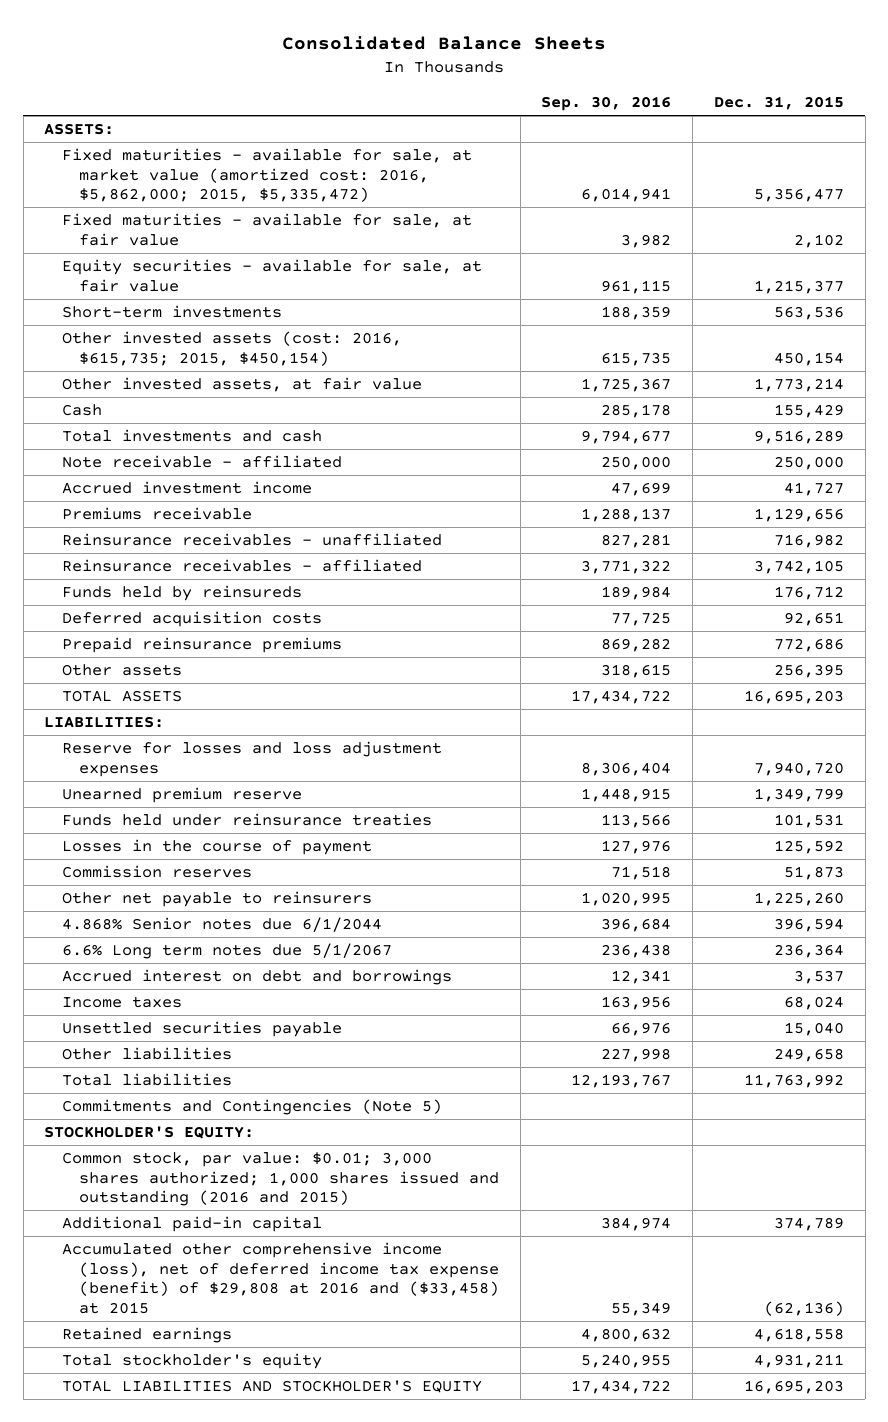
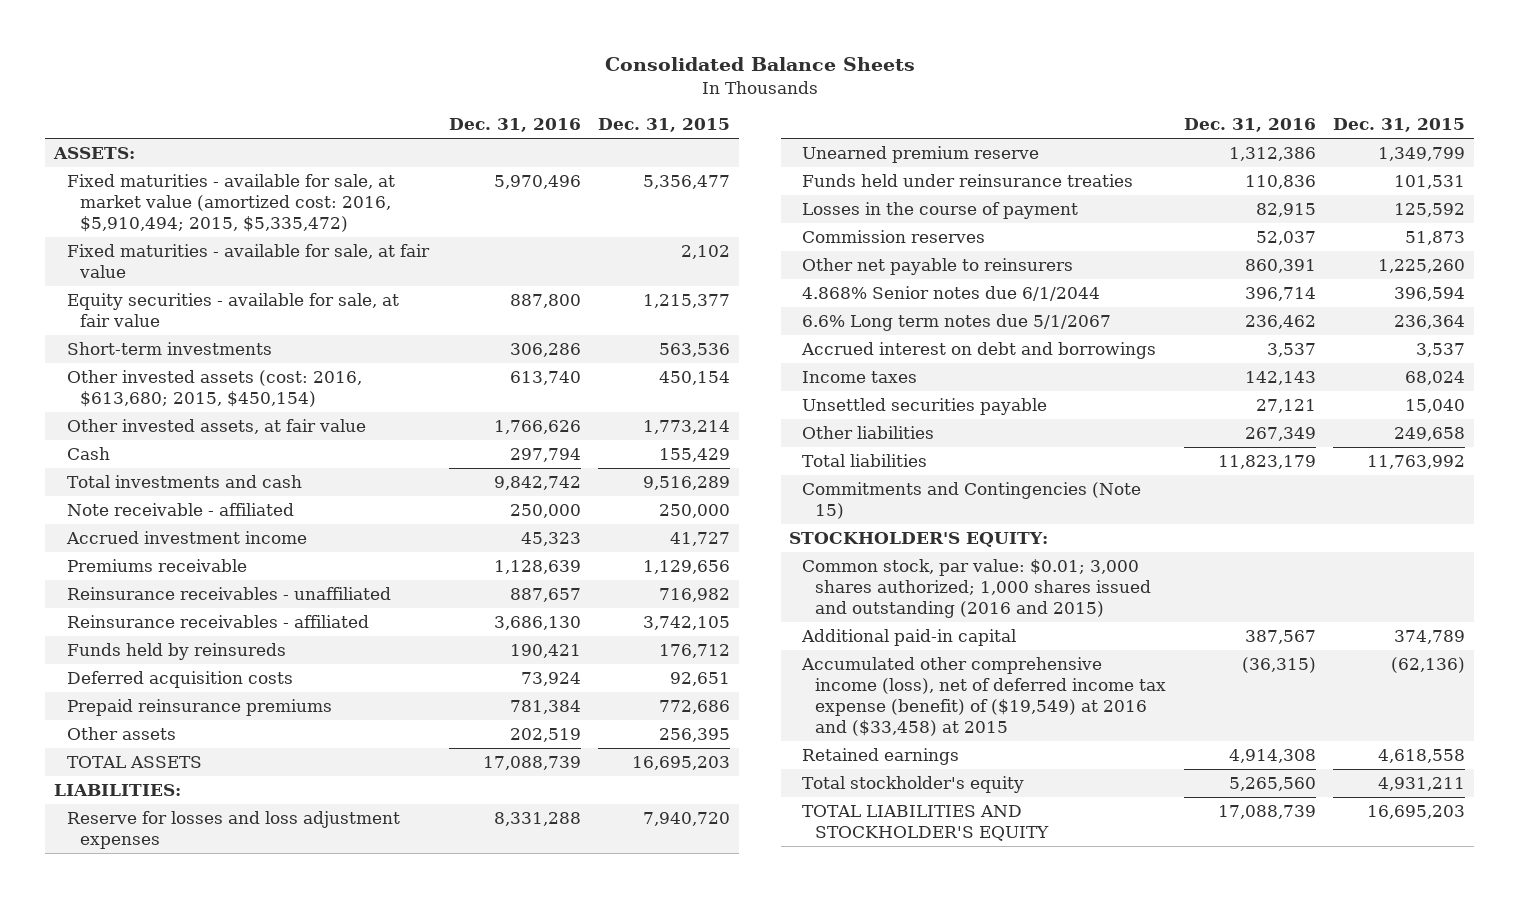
[541,96,672,112] Sep. 30, 2016 -> none
none -> [448,118,581,133] Dec. 31, 2016
[61,148,472,203] Fixed maturities - available for sale, at market value (amortized cost: 2016, $5,862,000; 2015, $5,335,472) -> [67,174,396,232] Fixed maturities - available for sale, at market value (amortized cost: 2016, $5,910,494; 2015, $5,335,472)
[61,331,402,366] Other invested assets (cost: 2016, $615,735; 2015, $450,154) -> [67,370,363,408] Other invested assets (cost: 2016, $613,680; 2015, $450,154)
[61,1099,442,1116] Commitments and Contingencies (Note 5) -> [802,482,1142,520] Commitments and Contingencies (Note 15)
[61,1242,500,1314] Accumulated other comprehensive income (loss), net of deferred income tax expense (benefit) of $29,808 at 2016 and ($33,458) at 2015 -> [801,657,1167,736] Accumulated other comprehensive income (loss), net of deferred income tax expense (benefit) of ($19,549) at 2016 and ($33,458) at 2015

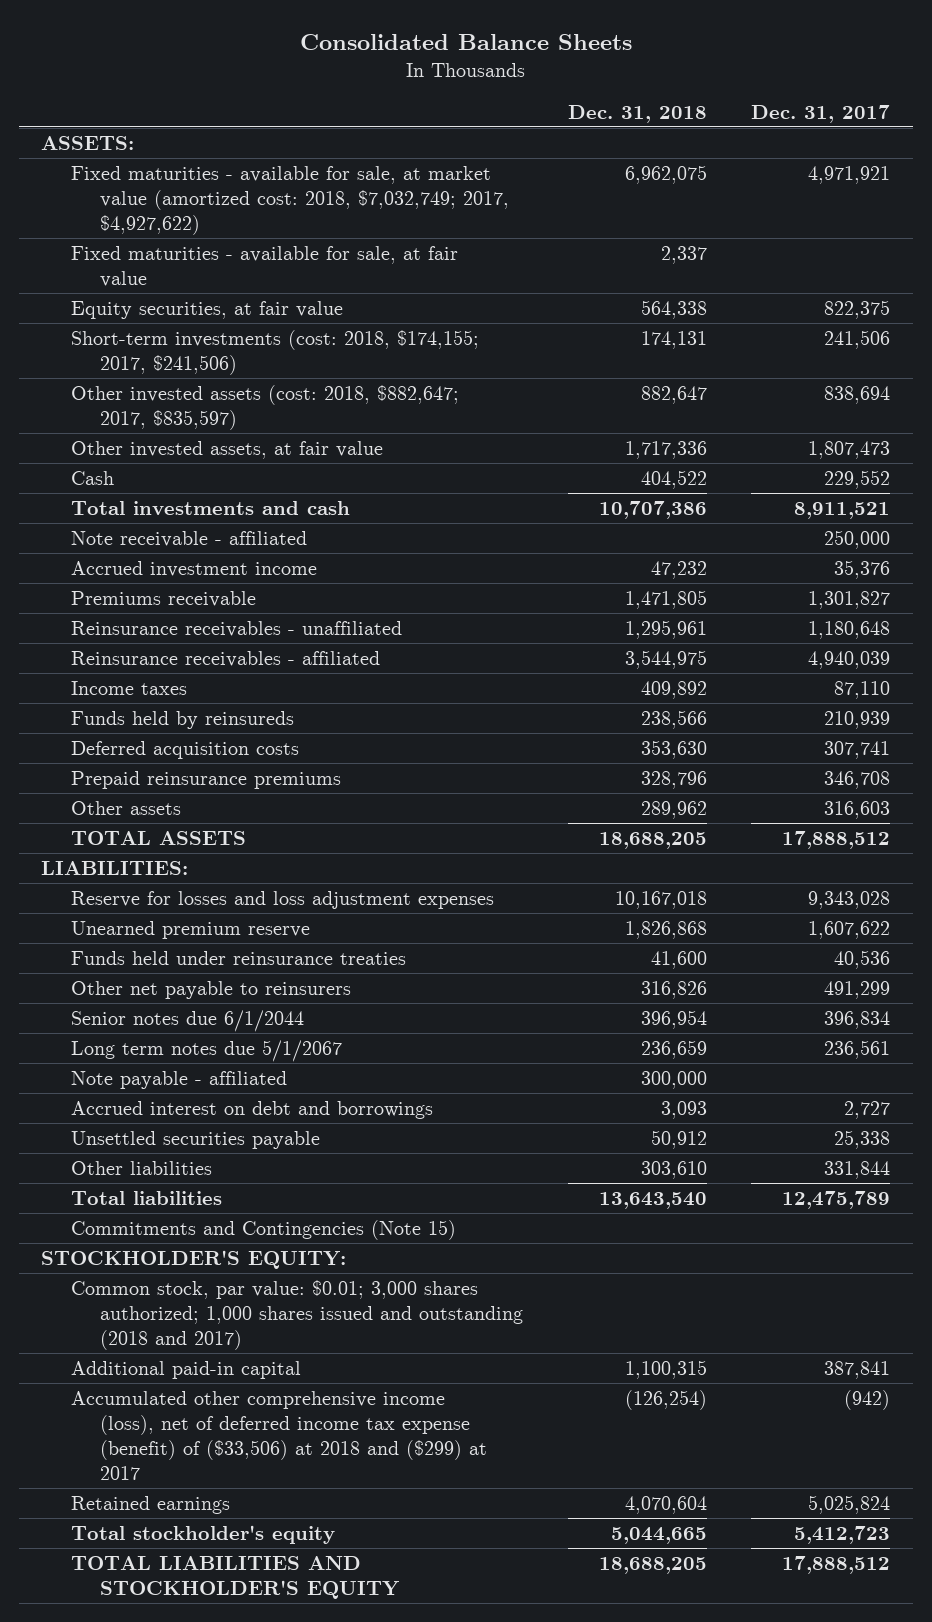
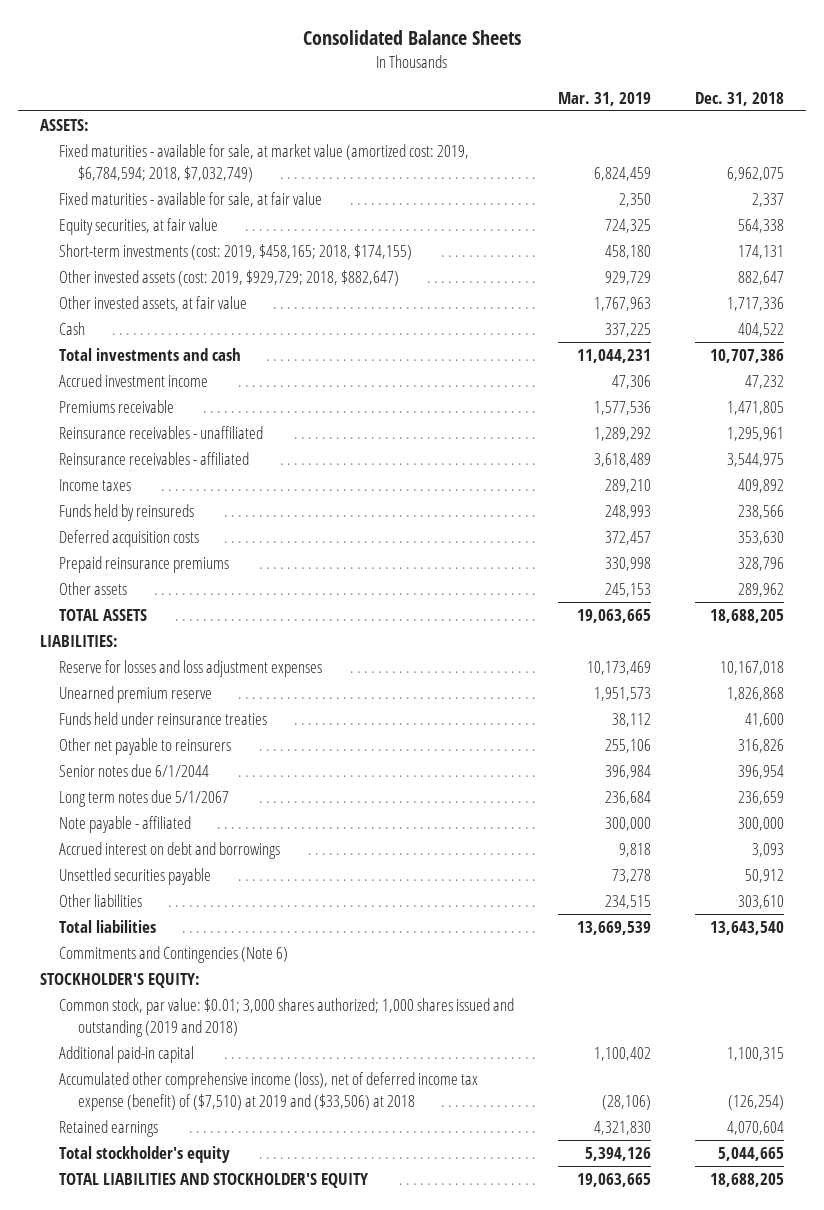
[751,104,891,123] Dec. 31, 2017 -> none
none -> [557,91,651,106] Mar. 31, 2019
[70,165,509,235] Fixed maturities - available for sale, at market value (amortized cost: 2018, $7,032,749; 2017, $4,927,622) -> [58,144,469,183] Fixed maturities - available for sale, at market value (amortized cost: 2019, $6,784,594; 2018, $7,032,749)
[70,329,479,375] Short-term investments (cost: 2018, $174,155; 2017, $241,506) -> [58,244,412,261] Short-term investments (cost: 2019, $458,165; 2018, $174,155)
[70,384,459,430] Other invested assets (cost: 2018, $882,647; 2017, $835,597) -> [58,270,399,287] Other invested assets (cost: 2019, $929,729; 2018, $882,647)
[70,530,307,547] Note receivable - affiliated -> none
[70,1219,456,1240] Commitments and Contingencies (Note 15) -> [58,946,288,964] Commitments and Contingencies (Note 6)
[70,1279,523,1350] Common stock, par value: $0.01; 3,000 shares authorized; 1,000 shares issued and outstanding (2018 and 2017) -> [58,998,514,1038] Common stock, par value: $0.01; 3,000 shares authorized; 1,000 shares issued and outstanding (2019 and 2018)
[70,1390,487,1480] Accumulated other comprehensive income (loss), net of deferred income tax expense (benefit) of ($33,506) at 2018 and ($299) at 2017 -> [58,1072,478,1112] Accumulated other comprehensive income (loss), net of deferred income tax expense (benefit) of ($7,510) at 2019 and ($33,506) at 2018

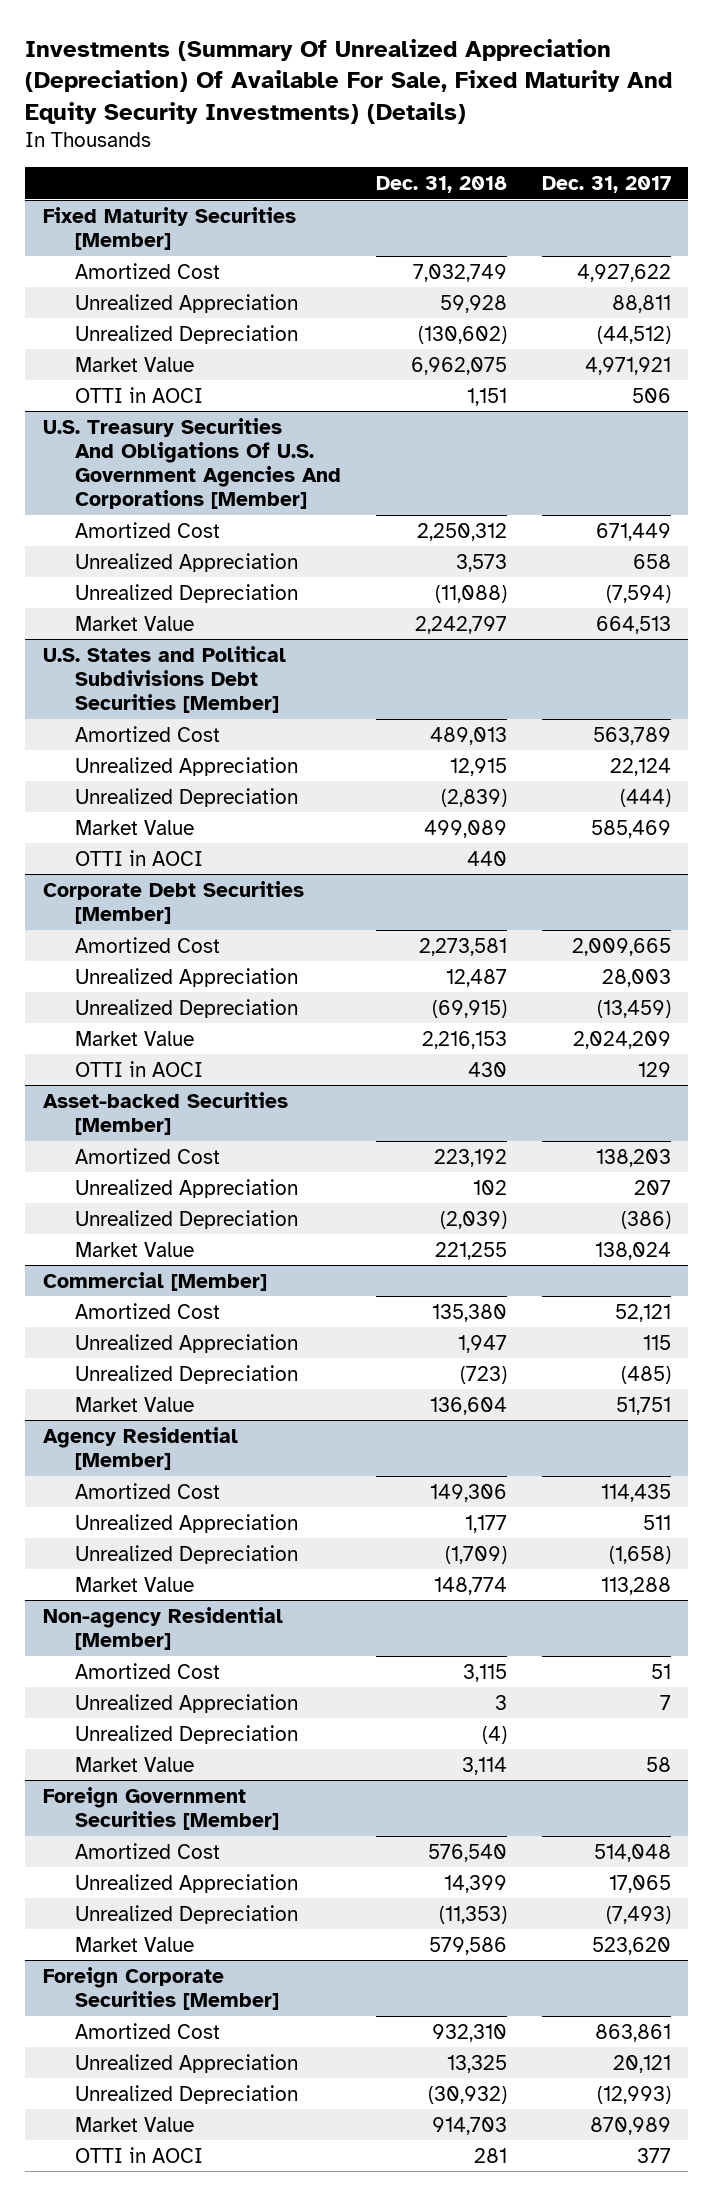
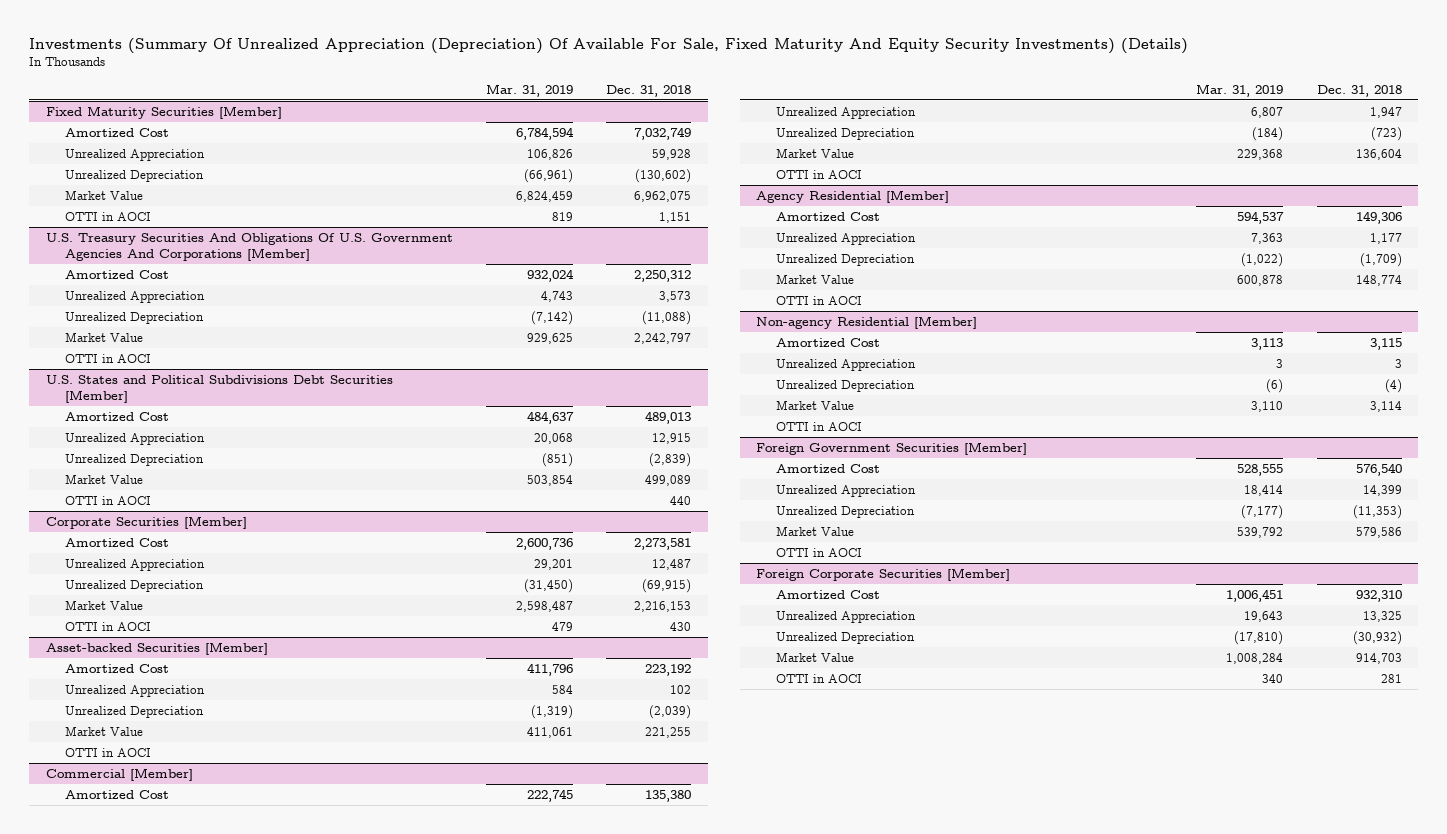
[541,175,671,193] Dec. 31, 2017 -> none
none -> [485,83,573,97] Mar. 31, 2019
none -> [64,354,151,364] OTTI in AOCI
[42,880,304,924] Corporate Debt Securities [Member] -> [45,516,247,530] Corporate Securities [Member]
none -> [64,748,151,758] OTTI in AOCI
none -> [775,170,862,180] OTTI in AOCI
none -> [775,296,862,306] OTTI in AOCI
none -> [775,422,862,432] OTTI in AOCI
none -> [775,548,862,558] OTTI in AOCI

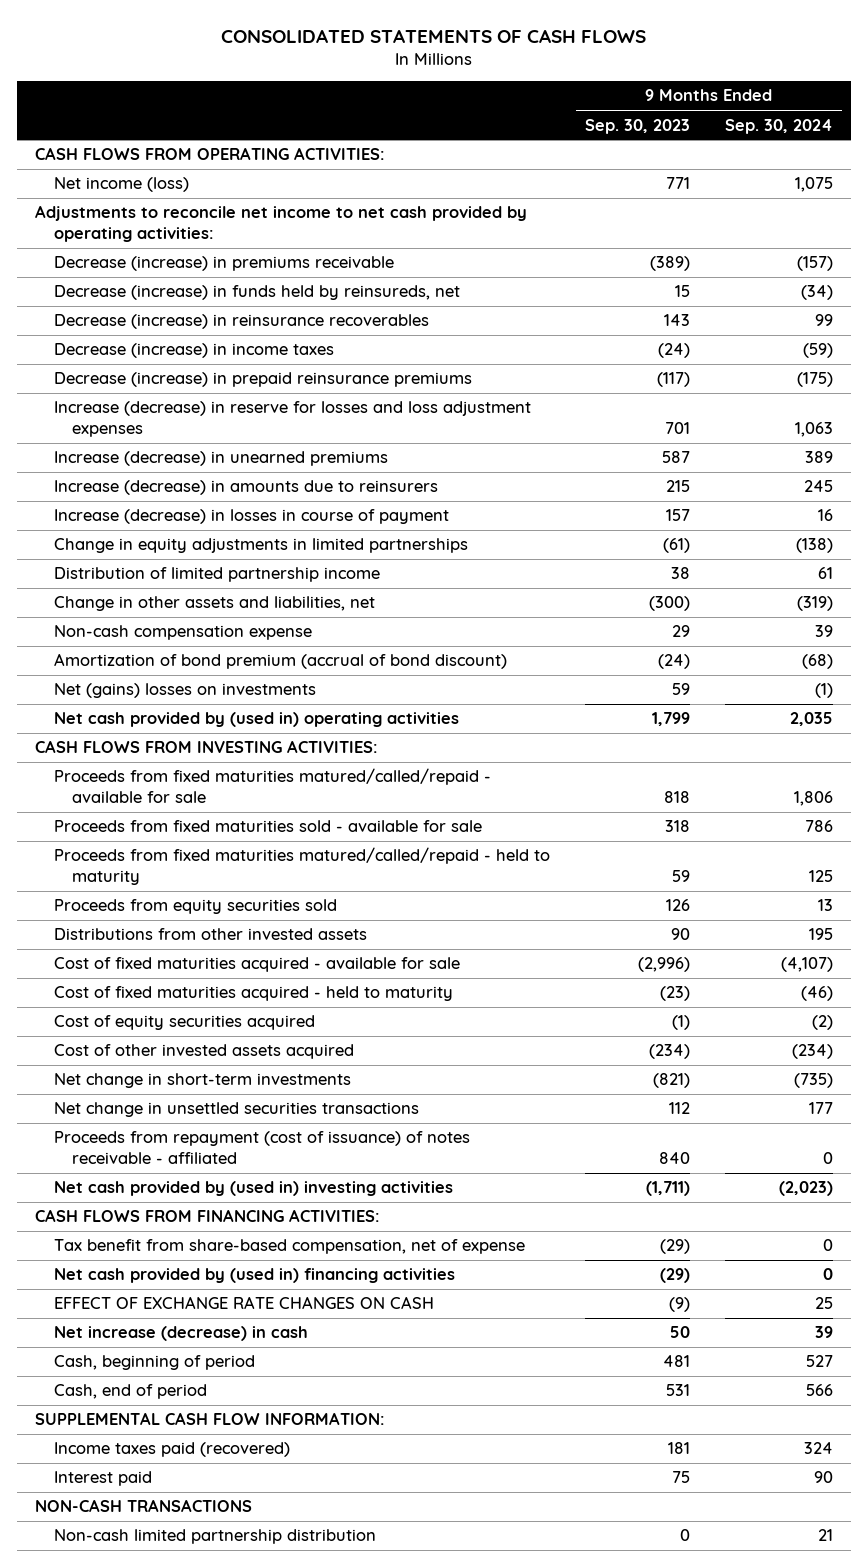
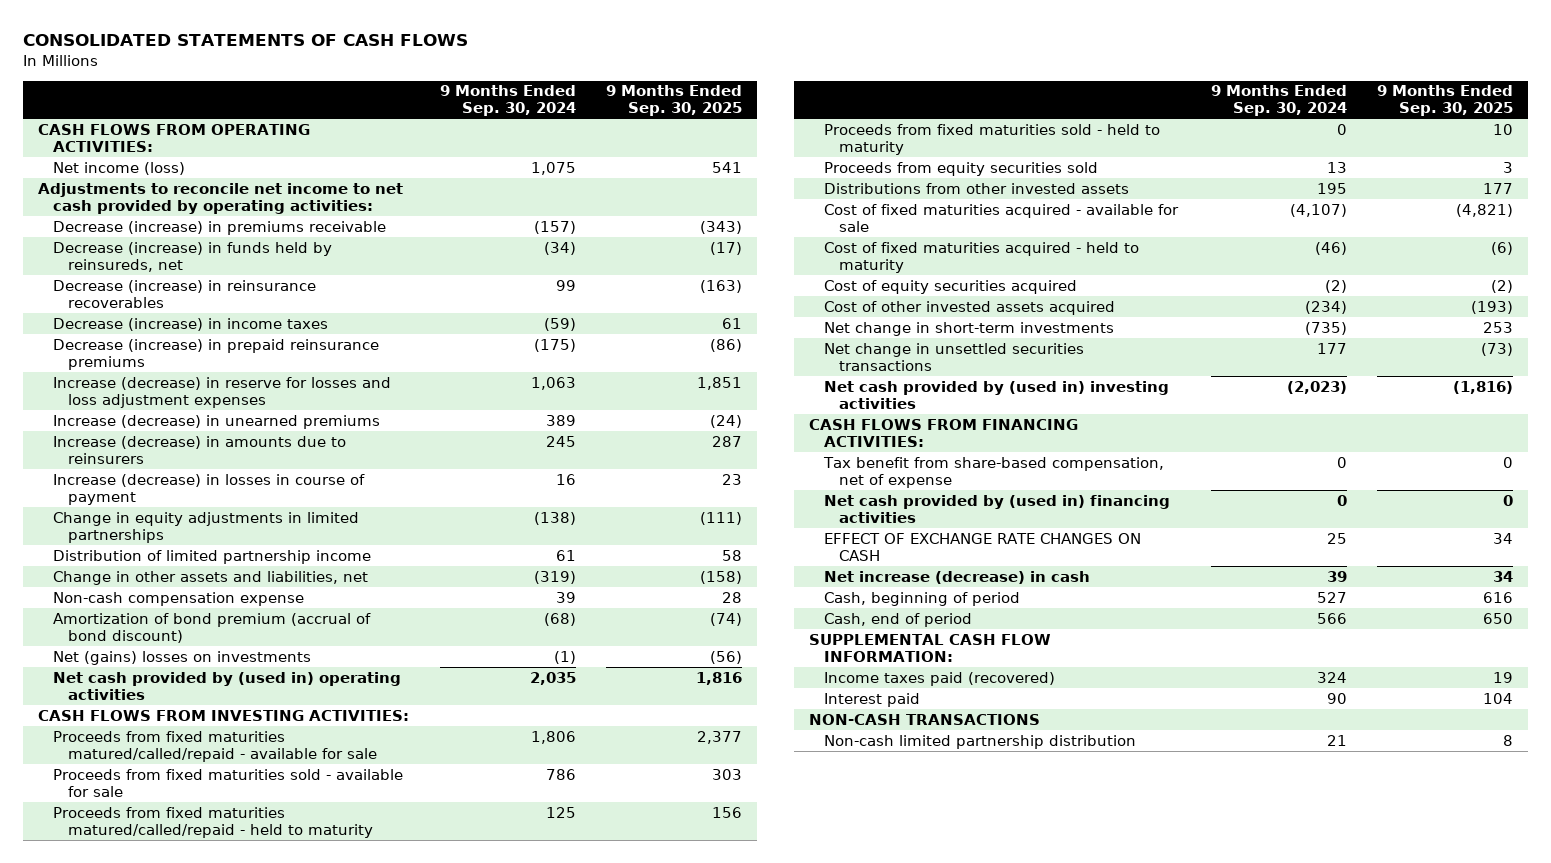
[584,118,690,134] Sep. 30, 2023 -> none
none -> [606,85,743,117] 9 Months Ended Sep. 30, 2025
none -> [824,123,1161,155] Proceeds from fixed maturities sold - held to maturity
[53,1131,470,1164] Proceeds from repayment (cost of issuance) of notes receivable - affiliated -> none

